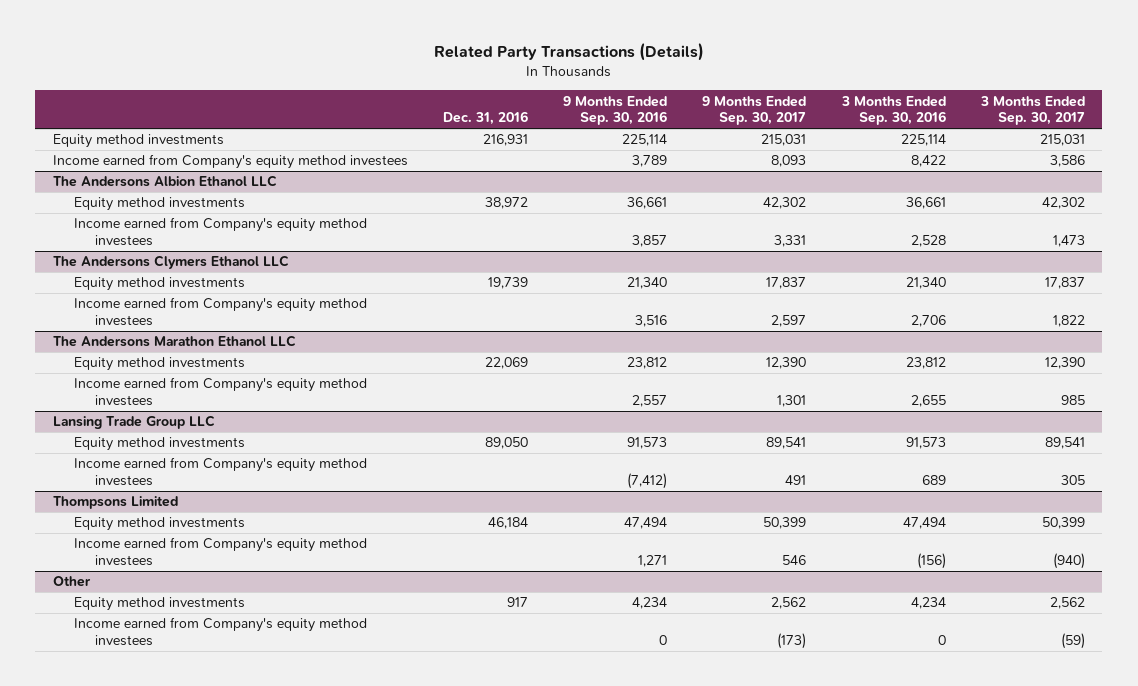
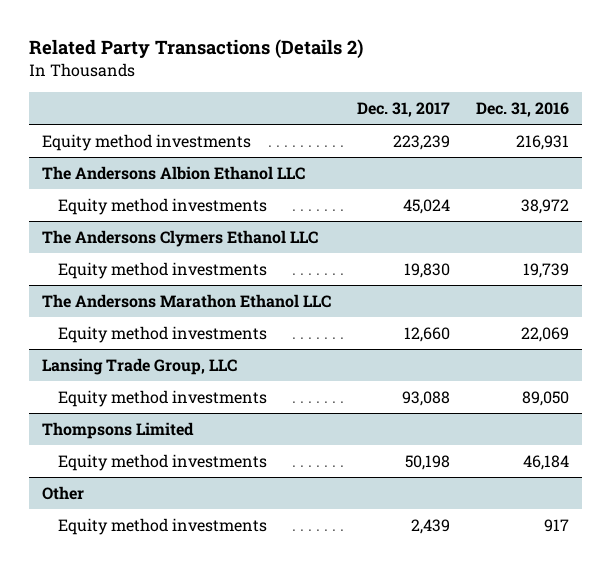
[433,43,704,62] Related Party Transactions (Details) -> [28,38,363,59] Related Party Transactions (Details 2)
[563,95,668,126] 9 Months Ended Sep. 30, 2016 -> none
[702,95,807,126] 9 Months Ended Sep. 30, 2017 -> none
[840,95,946,126] 3 Months Ended Sep. 30, 2016 -> none
[979,95,1085,126] 3 Months Ended Sep. 30, 2017 -> none
none -> [357,101,451,117] Dec. 31, 2017
[52,154,408,170] Income earned from Company's equity method investees -> none
[74,217,368,247] Income earned from Company's equity method investees -> none
[74,297,368,327] Income earned from Company's equity method investees -> none
[74,377,368,407] Income earned from Company's equity method investees -> none
[52,415,215,430] Lansing Trade Group LLC -> [42,358,238,376] Lansing Trade Group, LLC
[74,457,368,487] Income earned from Company's equity method investees -> none
[74,537,368,567] Income earned from Company's equity method investees -> none
[74,617,368,647] Income earned from Company's equity method investees -> none

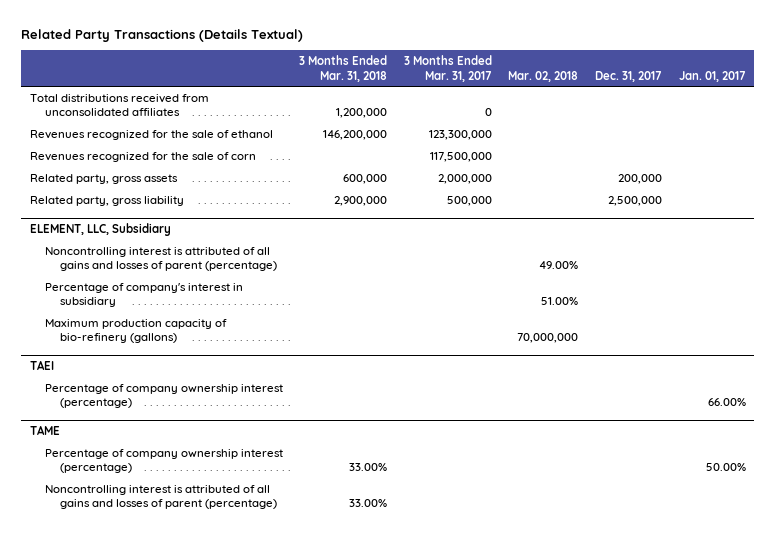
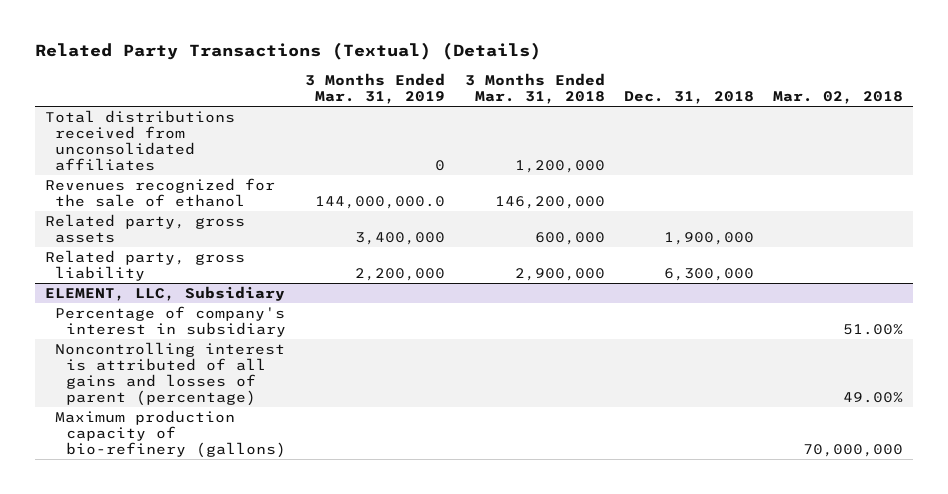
[21,28,304,42] Related Party Transactions (Details Textual) -> [35,42,542,61] Related Party Transactions (Textual) (Details)
[403,55,492,82] 3 Months Ended Mar. 31, 2017 -> none
[595,70,663,82] Dec. 31, 2017 -> none
[678,70,746,82] Jan. 01, 2017 -> none
none -> [305,72,446,104] 3 Months Ended Mar. 31, 2019
none -> [623,90,754,104] Dec. 31, 2018
[29,151,256,162] Revenues recognized for the sale of corn -> none
[44,246,277,272] Noncontrolling interest is attributed of all gains and losses of parent (percentage) -> [55,341,286,406] Noncontrolling interest is attributed of all gains and losses of parent (percentage)
[29,360,54,371] TAEI -> none
[44,383,283,409] Percentage of company ownership interest (percentage) -> none
[29,425,60,436] TAME -> none
[44,448,283,474] Percentage of company ownership interest (percentage) -> none
[44,484,277,510] Noncontrolling interest is attributed of all gains and losses of parent (percentage) -> none

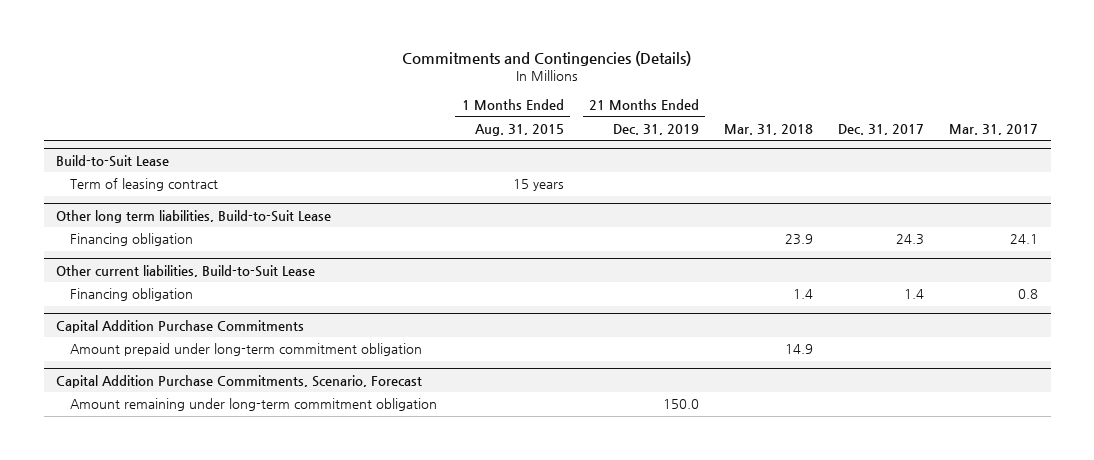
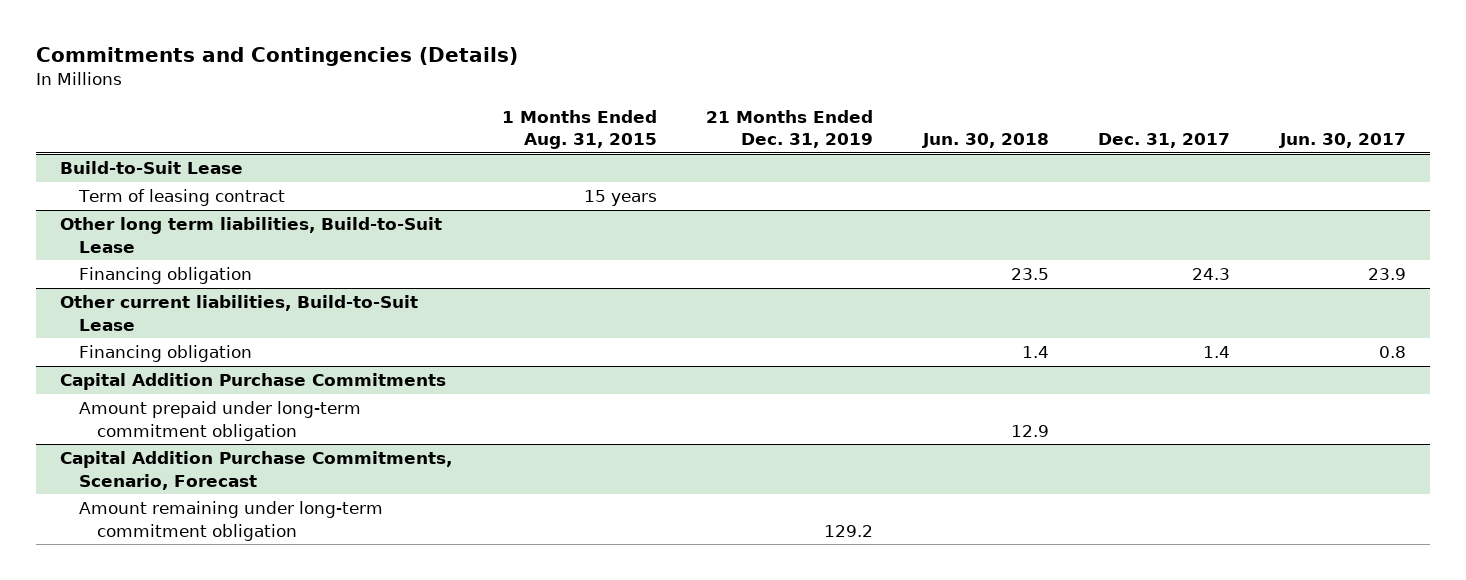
[723,123,813,135] Mar. 31, 2018 -> none
[949,123,1039,135] Mar. 31, 2017 -> none
none -> [921,133,1049,149] Jun. 30, 2018
none -> [1278,133,1406,149] Jun. 30, 2017
[662,399,699,410] 150.0 -> [824,524,874,537] 129.2

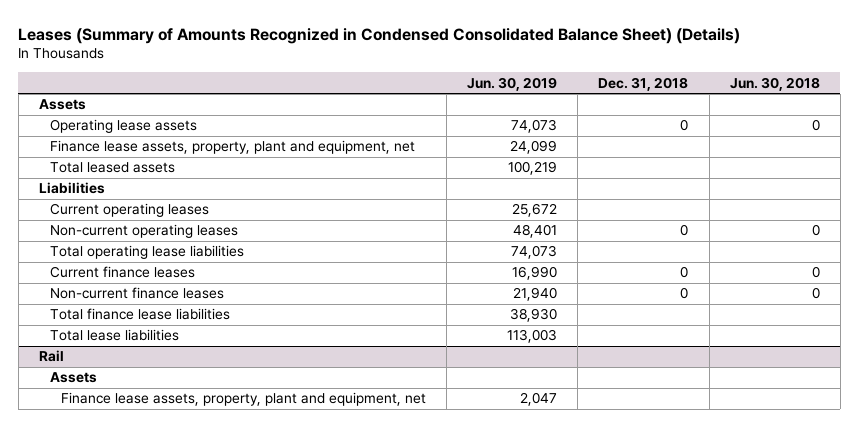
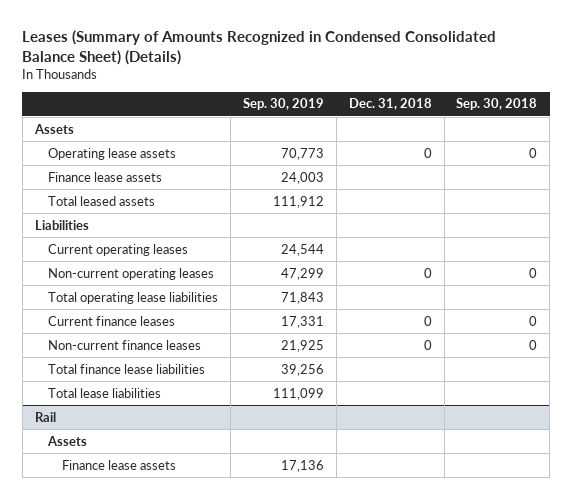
[467,76,558,91] Jun. 30, 2019 -> none
[729,76,820,91] Jun. 30, 2018 -> none
none -> [243,98,325,111] Sep. 30, 2019
none -> [456,98,538,111] Sep. 30, 2018
[49,140,415,155] Finance lease assets, property, plant and equipment, net -> [48,171,163,182] Finance lease assets
[60,392,426,407] Finance lease assets, property, plant and equipment, net -> [62,459,177,470] Finance lease assets

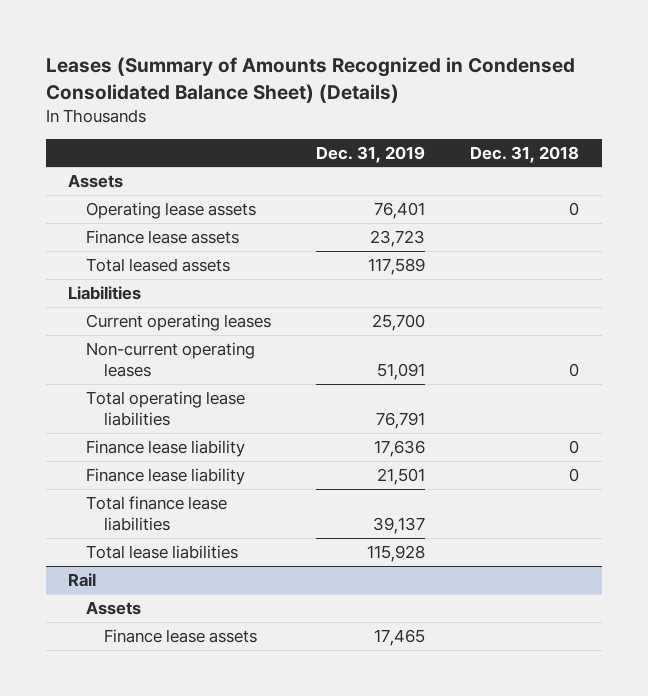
[243,98,325,111] Sep. 30, 2019 -> none
[456,98,538,111] Sep. 30, 2018 -> none
none -> [316,145,426,163] Dec. 31, 2019
[48,315,176,326] Current finance leases -> [86,439,246,457] Finance lease liability
[48,339,202,350] Non-current finance leases -> [86,467,246,485] Finance lease liability

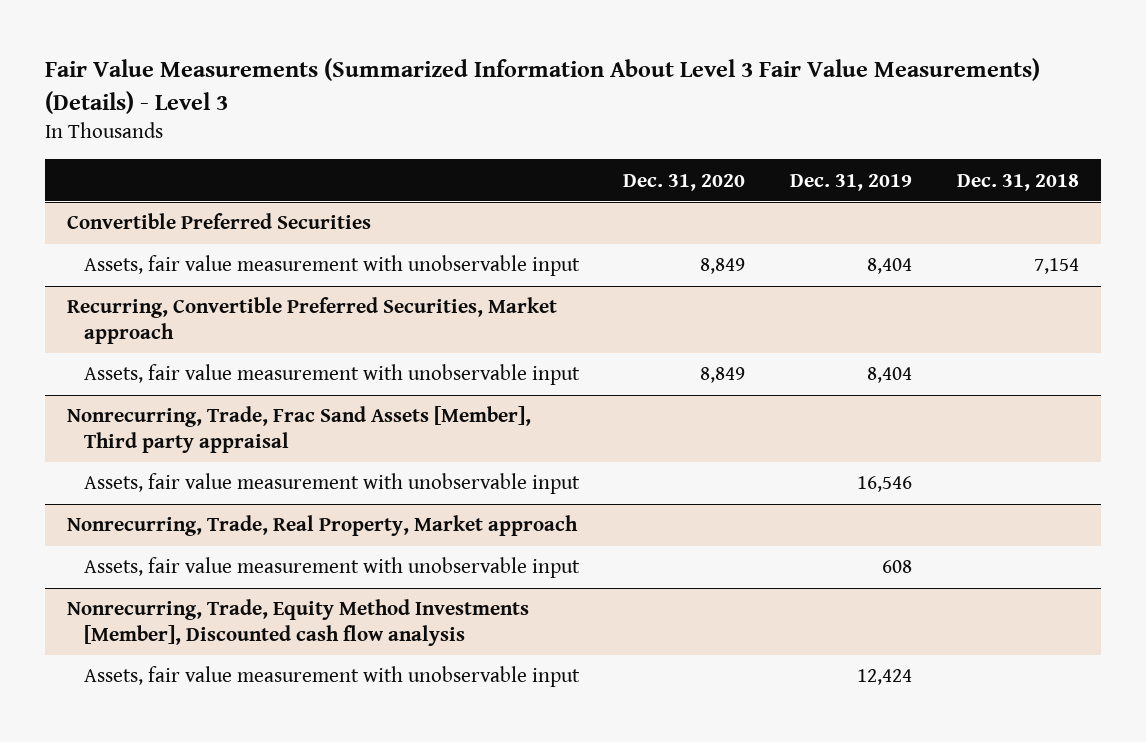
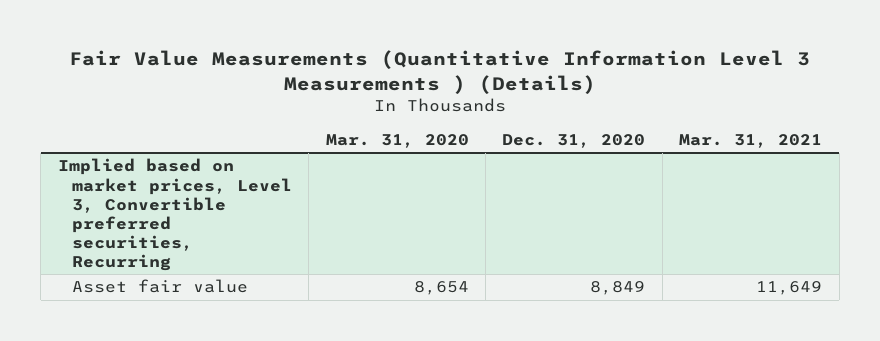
[44,58,1040,114] Fair Value Measurements (Summarized Information About Level 3 Fair Value Measurements) (Details) - Level 3 -> [69,50,811,94] Fair Value Measurements (Quantitative Information Level 3 Measurements ) (Details)
[790,173,913,191] Dec. 31, 2019 -> none
[956,173,1079,191] Dec. 31, 2018 -> none
none -> [325,134,469,149] Mar. 31, 2020
none -> [679,134,823,149] Mar. 31, 2021
[67,297,558,344] Recurring, Convertible Preferred Securities, Market approach -> none
[83,364,580,386] Assets, fair value measurement with unobservable input -> none
[67,406,532,453] Nonrecurring, Trade, Frac Sand Assets [Member], Third party appraisal -> none
[83,473,580,495] Assets, fair value measurement with unobservable input -> none
[67,515,579,537] Nonrecurring, Trade, Real Property, Market approach -> none
[83,557,580,579] Assets, fair value measurement with unobservable input -> none
[67,599,530,646] Nonrecurring, Trade, Equity Method Investments [Member], Discounted cash flow analysis -> none
[83,666,580,688] Assets, fair value measurement with unobservable input -> none
[67,213,372,230] Convertible Preferred Securities -> [57,158,292,272] Implied based on market prices, Level 3, Convertible preferred securities, Recurring
[83,255,580,277] Assets, fair value measurement with unobservable input -> [71,279,248,294] Asset fair value

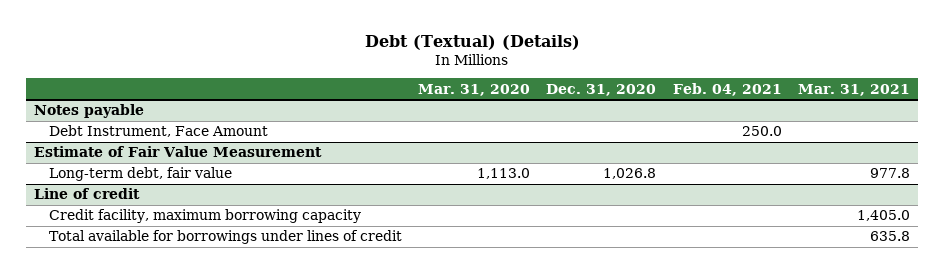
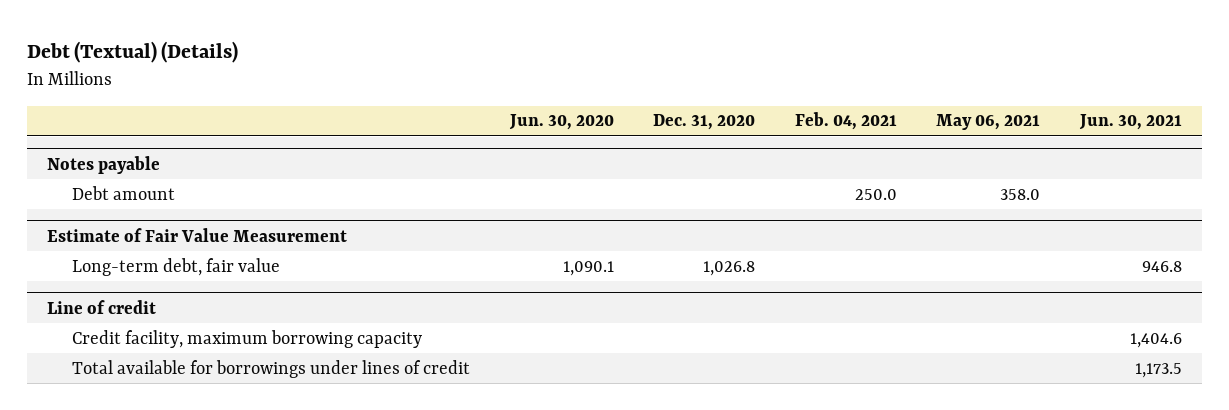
[418,83,531,96] Mar. 31, 2020 -> none
[798,83,911,96] Mar. 31, 2021 -> none
none -> [508,114,614,131] Jun. 30, 2020
none -> [936,114,1041,131] May 06, 2021
none -> [1079,114,1183,131] Jun. 30, 2021
[48,125,268,138] Debt Instrument, Face Amount -> [72,185,176,200] Debt amount

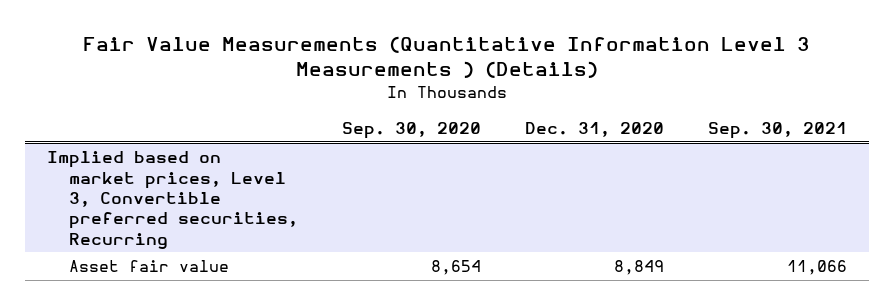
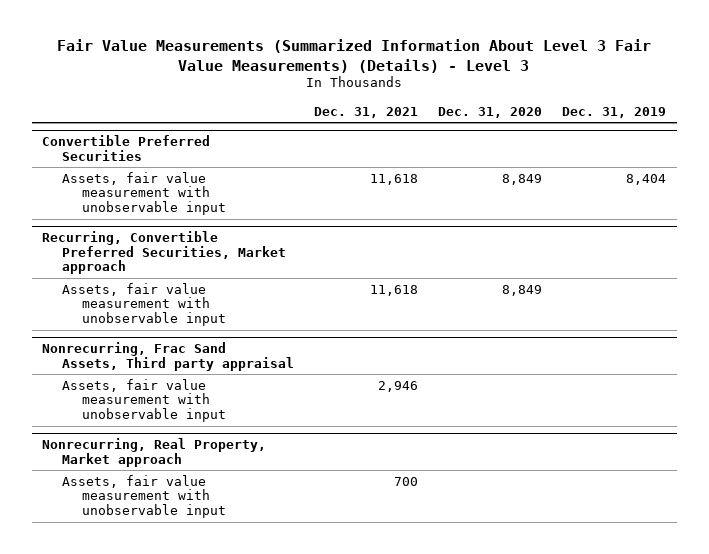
[83,35,811,78] Fair Value Measurements (Quantitative Information Level 3 Measurements ) (Details) -> [57,39,652,73] Fair Value Measurements (Summarized Information About Level 3 Fair Value Measurements) (Details) - Level 3
[341,122,481,140] Sep. 30, 2020 -> none
[707,122,847,140] Sep. 30, 2021 -> none
none -> [314,106,419,118] Dec. 31, 2021
none -> [562,106,667,118] Dec. 31, 2019
[47,151,299,249] Implied based on market prices, Level 3, Convertible preferred securities, Recurring -> [42,135,211,161] Convertible Preferred Securities
[69,260,230,273] Asset fair value -> [61,171,226,215] Assets, fair value measurement with unobservable input
none -> [42,231,286,275] Recurring, Convertible Preferred Securities, Market approach
none -> [61,282,226,326] Assets, fair value measurement with unobservable input
none -> [42,342,294,371] Nonrecurring, Frac Sand Assets, Third party appraisal
none -> [61,378,226,422] Assets, fair value measurement with unobservable input
none -> [42,438,267,467] Nonrecurring, Real Property, Market approach
none -> [61,474,226,518] Assets, fair value measurement with unobservable input

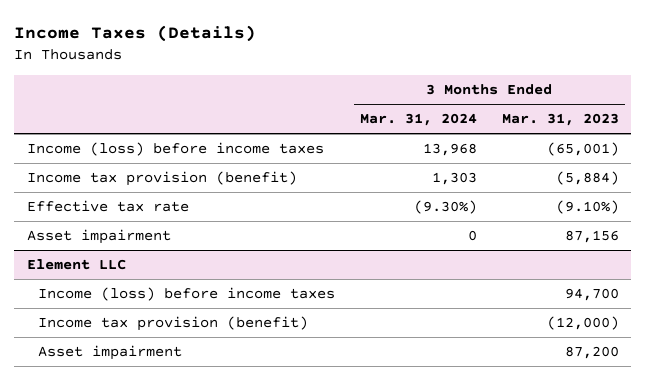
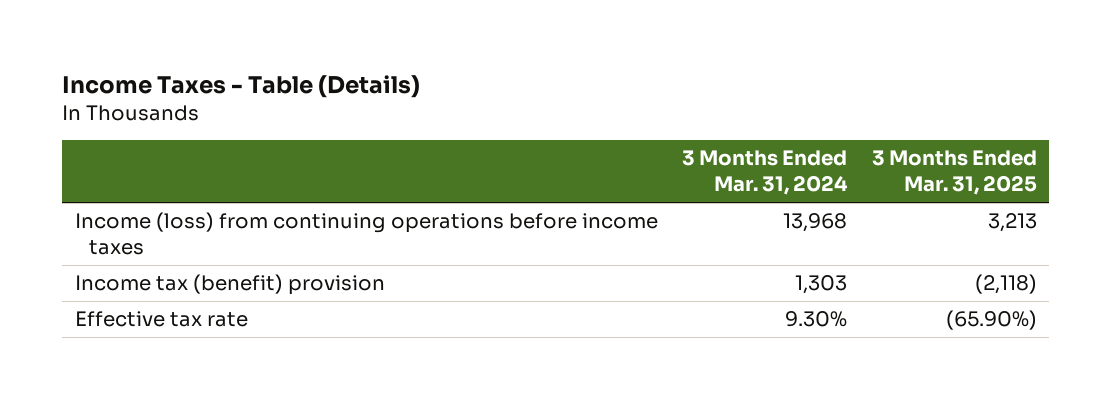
[14,25,257,43] Income Taxes (Details) -> [62,75,421,99] Income Taxes - Table (Details)
[501,113,619,127] Mar. 31, 2023 -> none
none -> [871,150,1037,196] 3 Months Ended Mar. 31, 2025
[26,229,171,245] Asset impairment -> none
[26,259,126,271] Element LLC -> none
[37,287,335,302] Income (loss) before income taxes -> none
[37,316,308,332] Income tax provision (benefit) -> none
[37,345,182,361] Asset impairment -> none
[26,142,324,157] Income (loss) before income taxes -> [74,212,658,256] Income (loss) from continuing operations before income taxes
[26,171,297,187] Income tax provision (benefit) -> [74,274,385,296] Income tax (benefit) provision
[413,200,477,215] (9.30%) -> [785,311,848,328] 9.30%

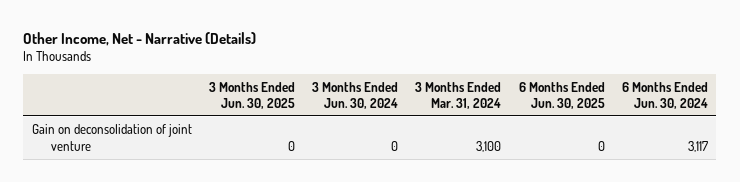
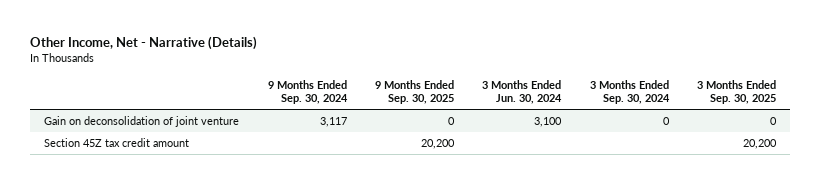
[209,81,296,110] 3 Months Ended Jun. 30, 2025 -> none
[415,81,502,110] 3 Months Ended Mar. 31, 2024 -> none
[518,81,605,110] 6 Months Ended Jun. 30, 2025 -> none
[621,81,708,110] 6 Months Ended Jun. 30, 2024 -> none
none -> [267,79,348,105] 9 Months Ended Sep. 30, 2024
none -> [374,79,454,105] 9 Months Ended Sep. 30, 2025
none -> [589,79,670,105] 3 Months Ended Sep. 30, 2024
none -> [696,79,776,105] 3 Months Ended Sep. 30, 2025
[391,140,399,151] 0 -> [534,117,563,128] 3,100
none -> [44,138,190,148] Section 45Z tax credit amount

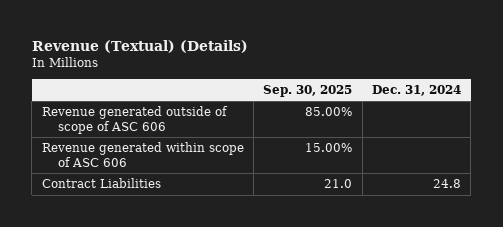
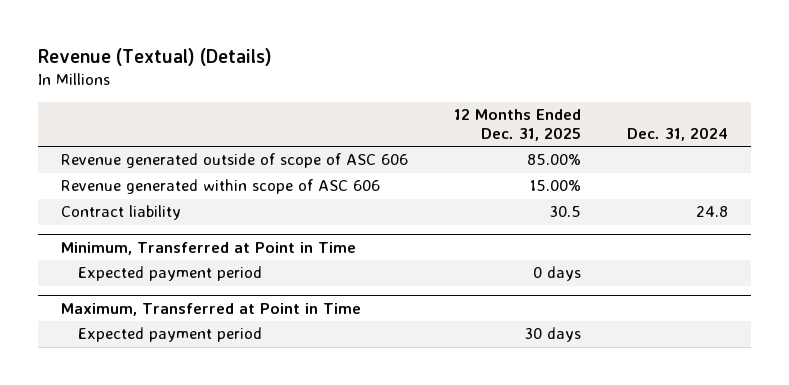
[263,84,353,97] Sep. 30, 2025 -> none
none -> [453,109,581,142] 12 Months Ended Dec. 31, 2025
[41,178,161,189] Contract Liabilities -> [60,205,181,221] Contract liability
none -> [60,241,356,255] Minimum, Transferred at Point in Time
none -> [78,266,263,282] Expected payment period
none -> [60,302,361,316] Maximum, Transferred at Point in Time
none -> [78,327,263,343] Expected payment period

